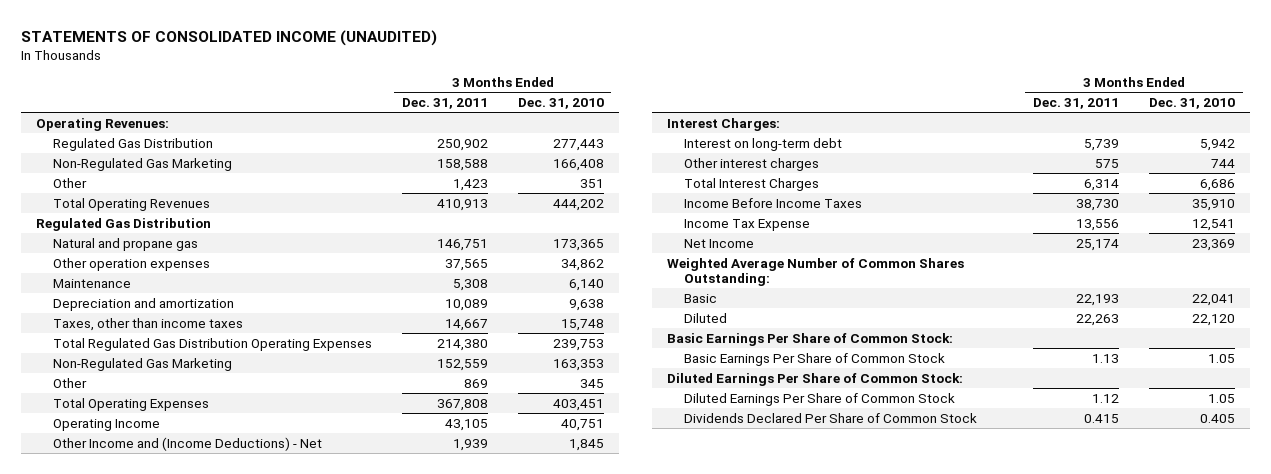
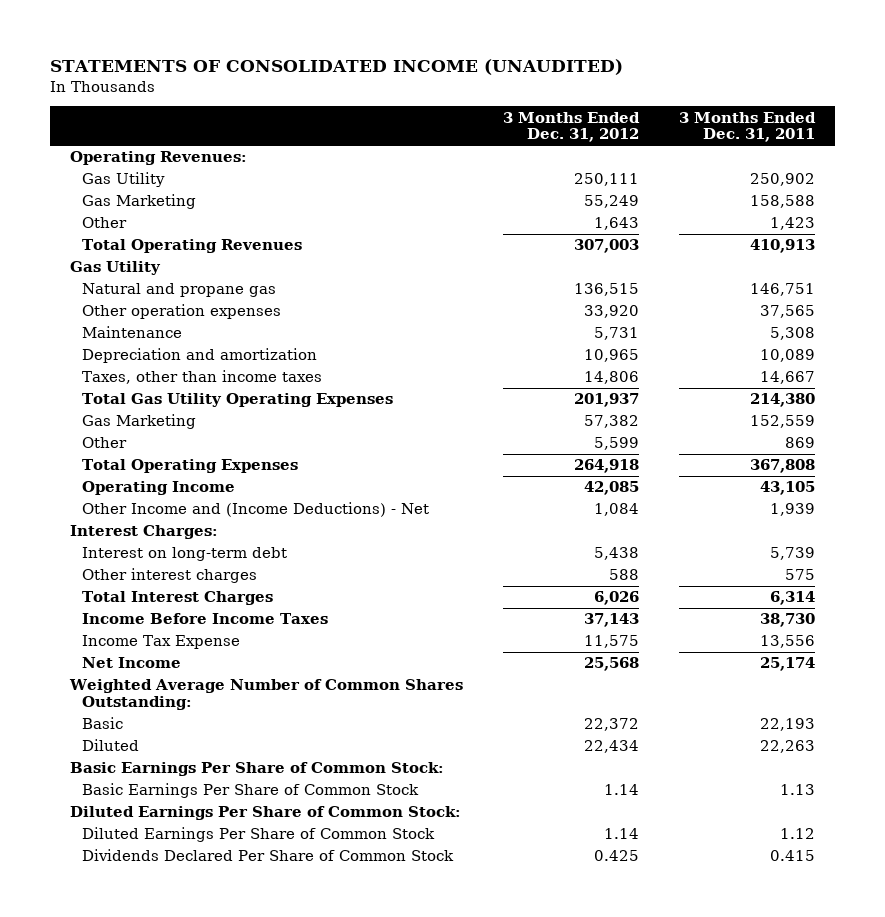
[517,98,604,110] Dec. 31, 2010 -> none
none -> [502,111,640,143] 3 Months Ended Dec. 31, 2012
[52,137,213,151] Regulated Gas Distribution -> [82,172,166,188] Gas Utility
[52,157,232,171] Non-Regulated Gas Marketing -> [82,194,197,210] Gas Marketing
[36,217,212,231] Regulated Gas Distribution -> [70,261,162,276] Gas Utility
[52,337,372,351] Total Regulated Gas Distribution Operating Expenses -> [82,393,394,408] Total Gas Utility Operating Expenses
[52,357,232,371] Non-Regulated Gas Marketing -> [82,414,197,430] Gas Marketing

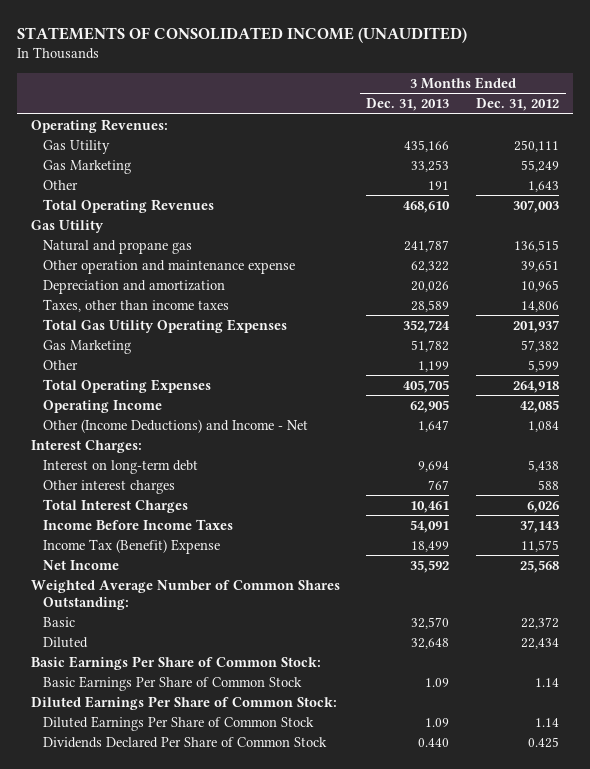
[678,111,816,143] 3 Months Ended Dec. 31, 2011 -> none
none -> [366,98,450,112] Dec. 31, 2013
[82,304,282,320] Other operation expenses -> none
[82,326,183,339] Maintenance -> none
none -> [43,259,296,274] Other operation and maintenance expense
[82,502,430,518] Other Income and (Income Deductions) - Net -> [43,418,309,433] Other (Income Deductions) and Income - Net
[82,635,241,650] Income Tax Expense -> [43,538,221,554] Income Tax (Benefit) Expense

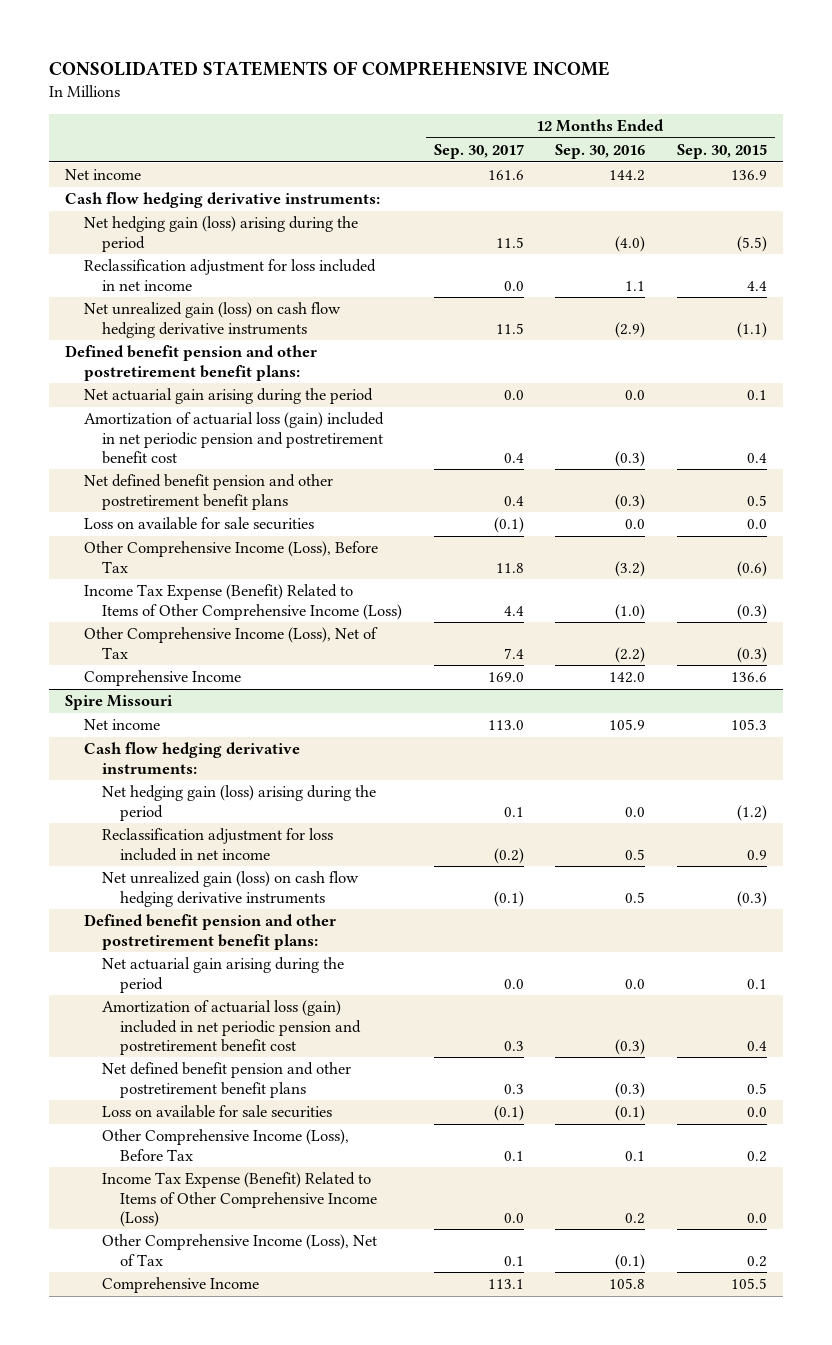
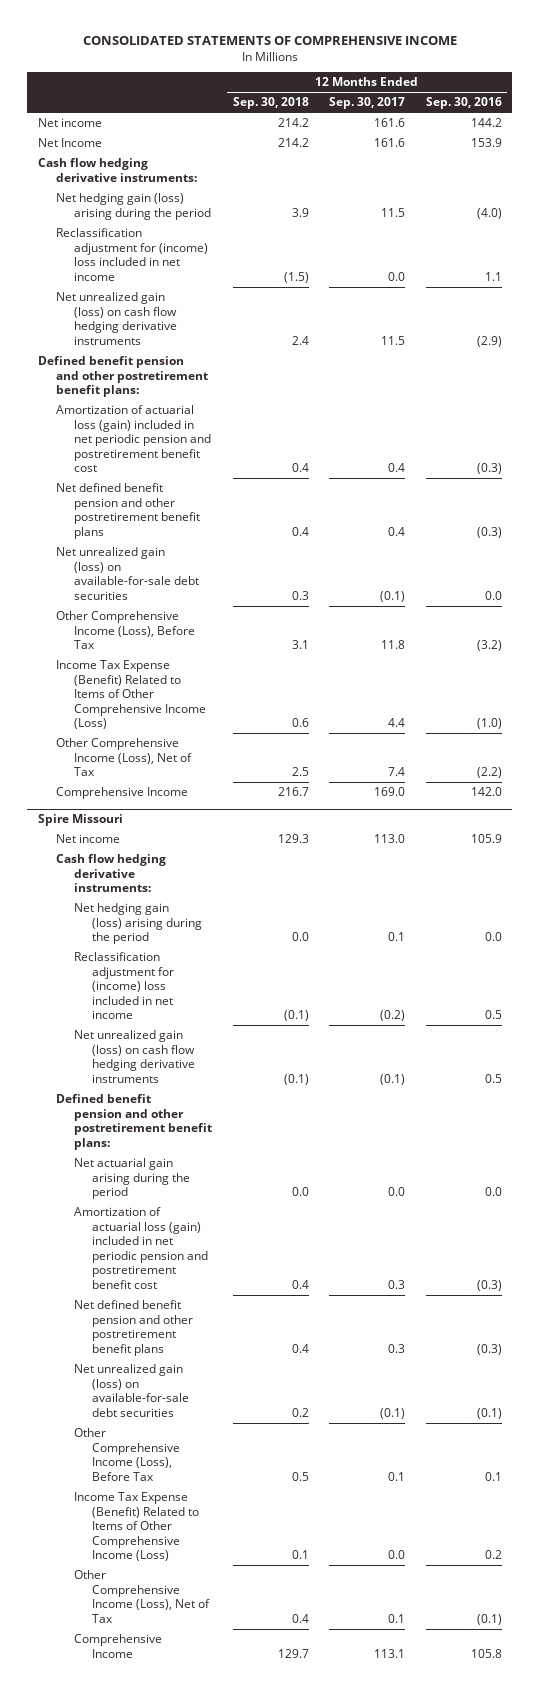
[676,144,767,160] Sep. 30, 2015 -> none
none -> [232,97,309,110] Sep. 30, 2018
none -> [37,138,102,148] Net Income
[83,259,376,291] Reclassification adjustment for loss included in net income -> [55,228,208,281] Reclassification adjustment for (income) loss included in net income
[83,388,373,405] Net actuarial gain arising during the period -> none
[83,517,314,531] Loss on available for sale securities -> [55,547,199,600] Net unrealized gain (loss) on available-for-sale debt securities
[102,828,334,861] Reclassification adjustment for loss included in net income -> [73,952,175,1020] Reclassification adjustment for (income) loss included in net income
[102,1105,333,1119] Loss on available for sale securities -> [73,1364,190,1417] Net unrealized gain (loss) on available-for-sale debt securities

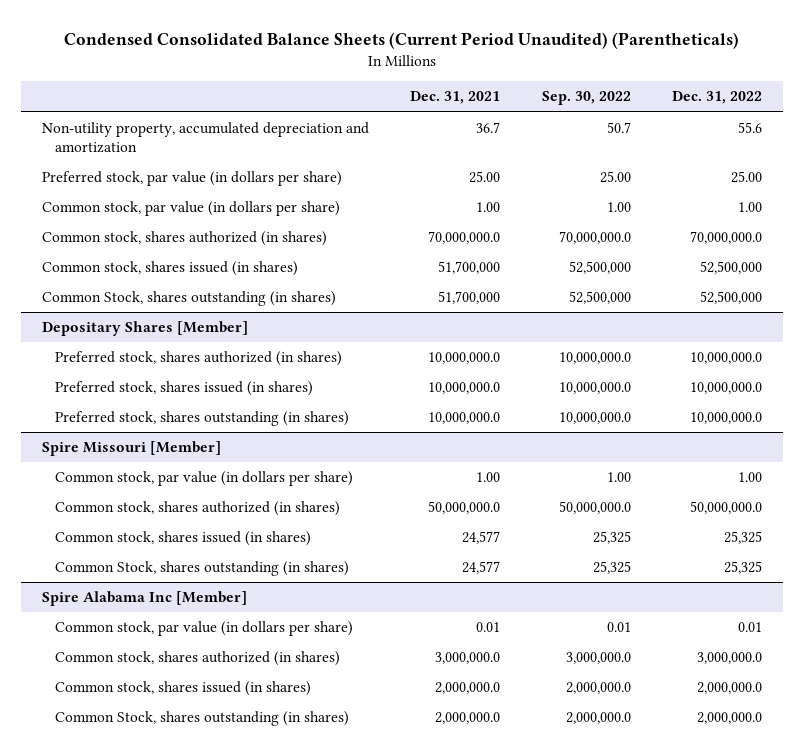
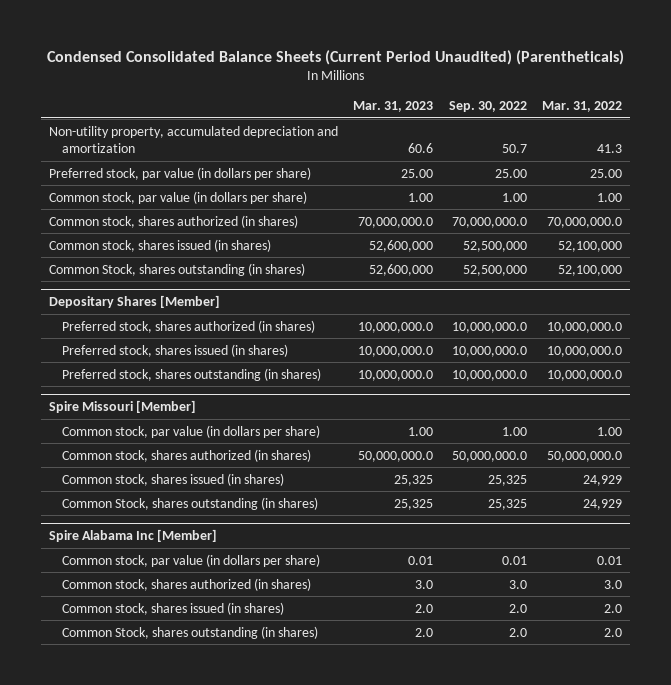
[410,91,501,105] Dec. 31, 2021 -> none
[672,91,763,105] Dec. 31, 2022 -> none
none -> [353,100,434,112] Mar. 31, 2023
none -> [542,100,623,112] Mar. 31, 2022
[565,652,631,665] 3,000,000.0 -> [508,579,527,589] 3.0
[565,682,631,695] 2,000,000.0 -> [508,603,527,613] 2.0
[565,712,631,725] 2,000,000.0 -> [508,627,527,637] 2.0

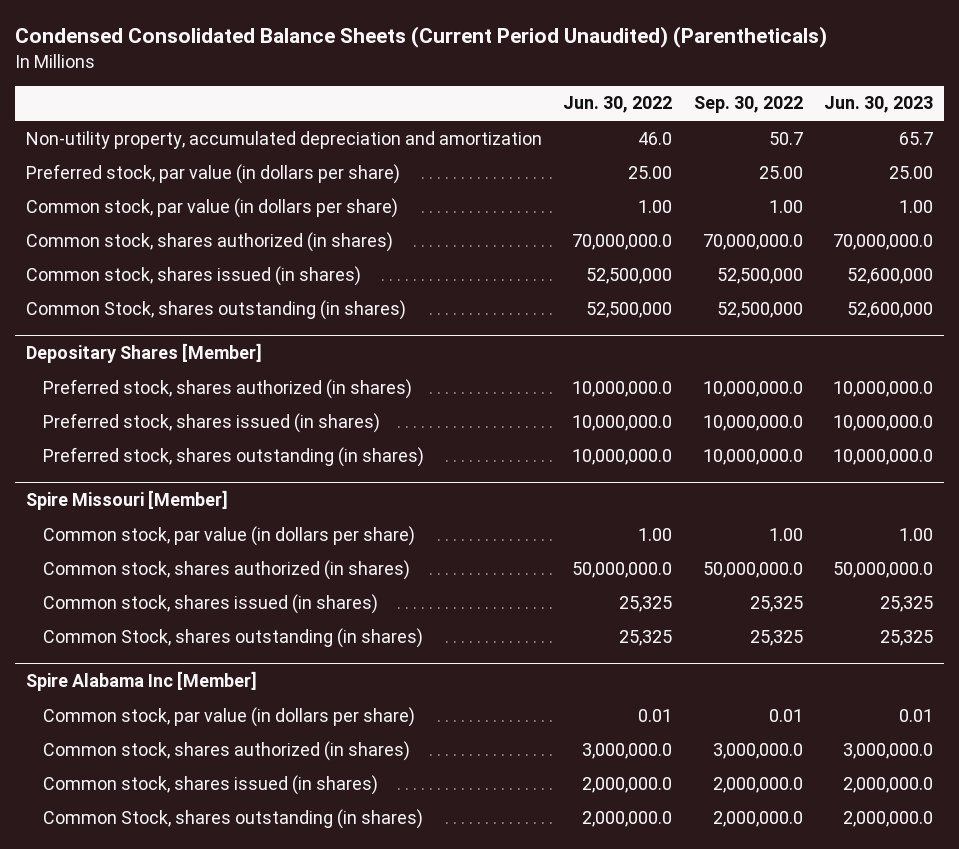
[353,100,434,112] Mar. 31, 2023 -> none
[542,100,623,112] Mar. 31, 2022 -> none
none -> [563,96,673,114] Jun. 30, 2022
none -> [823,96,933,114] Jun. 30, 2023
[508,579,527,589] 3.0 -> [712,742,803,759] 3,000,000.0
[508,603,527,613] 2.0 -> [712,776,803,793] 2,000,000.0
[508,627,527,637] 2.0 -> [712,810,803,827] 2,000,000.0

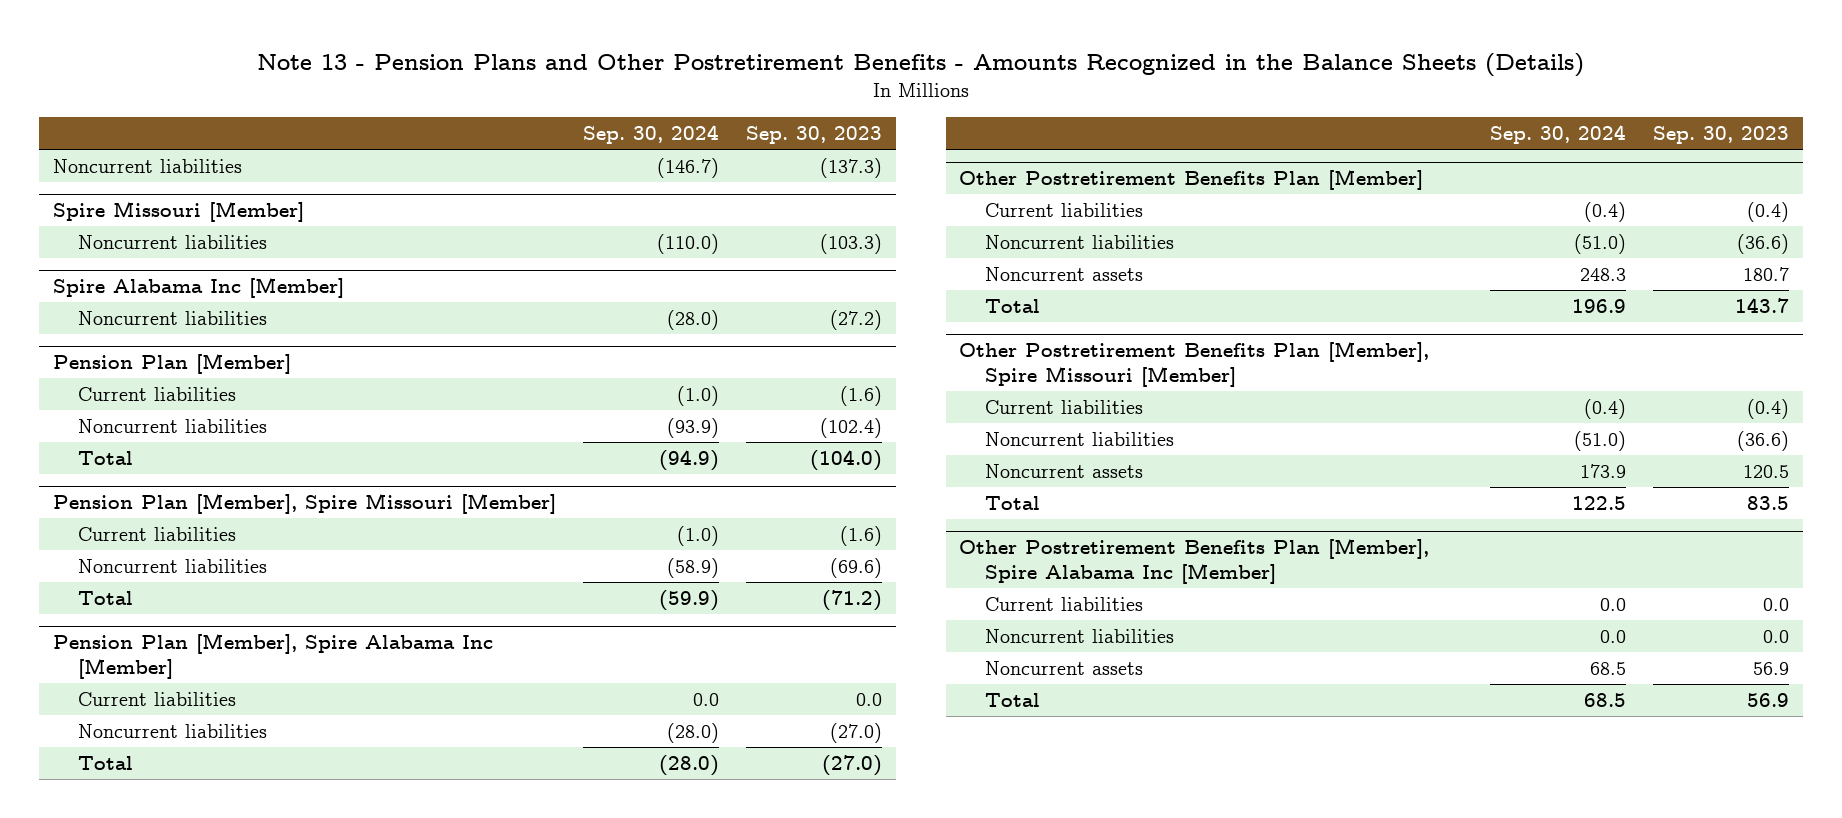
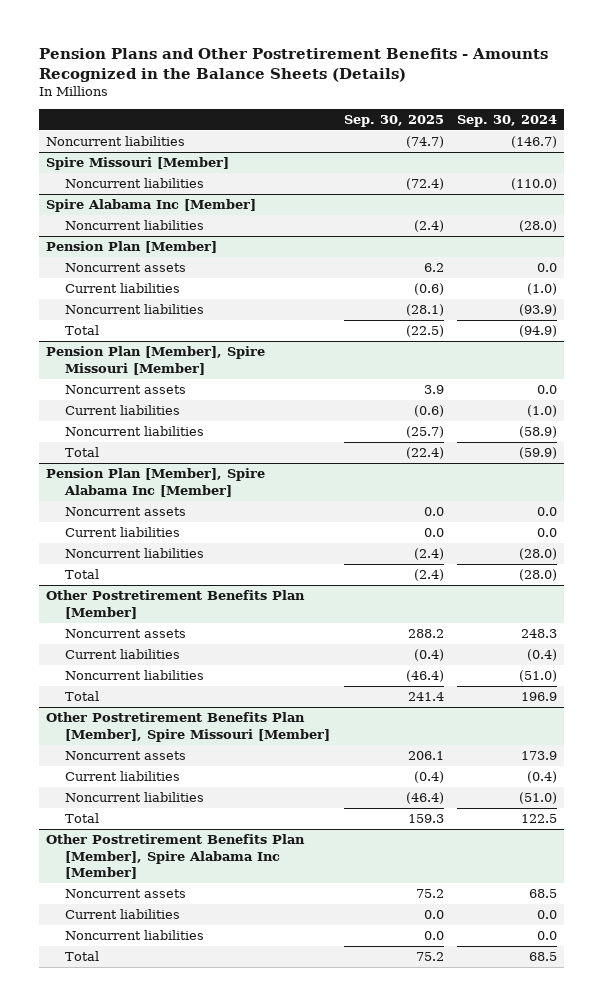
[256,53,1584,78] Note 13 - Pension Plans and Other Postretirement Benefits - Amounts Recognized in the Balance Sheets (Details) -> [38,47,548,82] Pension Plans and Other Postretirement Benefits - Amounts Recognized in the Balance Sheets (Details)
[746,126,883,145] Sep. 30, 2023 -> none
none -> [343,114,444,127] Sep. 30, 2025
none -> [65,263,187,273] Noncurrent assets
none -> [65,385,187,395] Noncurrent assets
none -> [65,507,187,517] Noncurrent assets
[984,267,1143,282] Noncurrent assets -> [65,629,187,639] Noncurrent assets
[984,464,1143,479] Noncurrent assets -> [65,751,187,761] Noncurrent assets
[984,661,1143,676] Noncurrent assets -> [65,889,187,899] Noncurrent assets

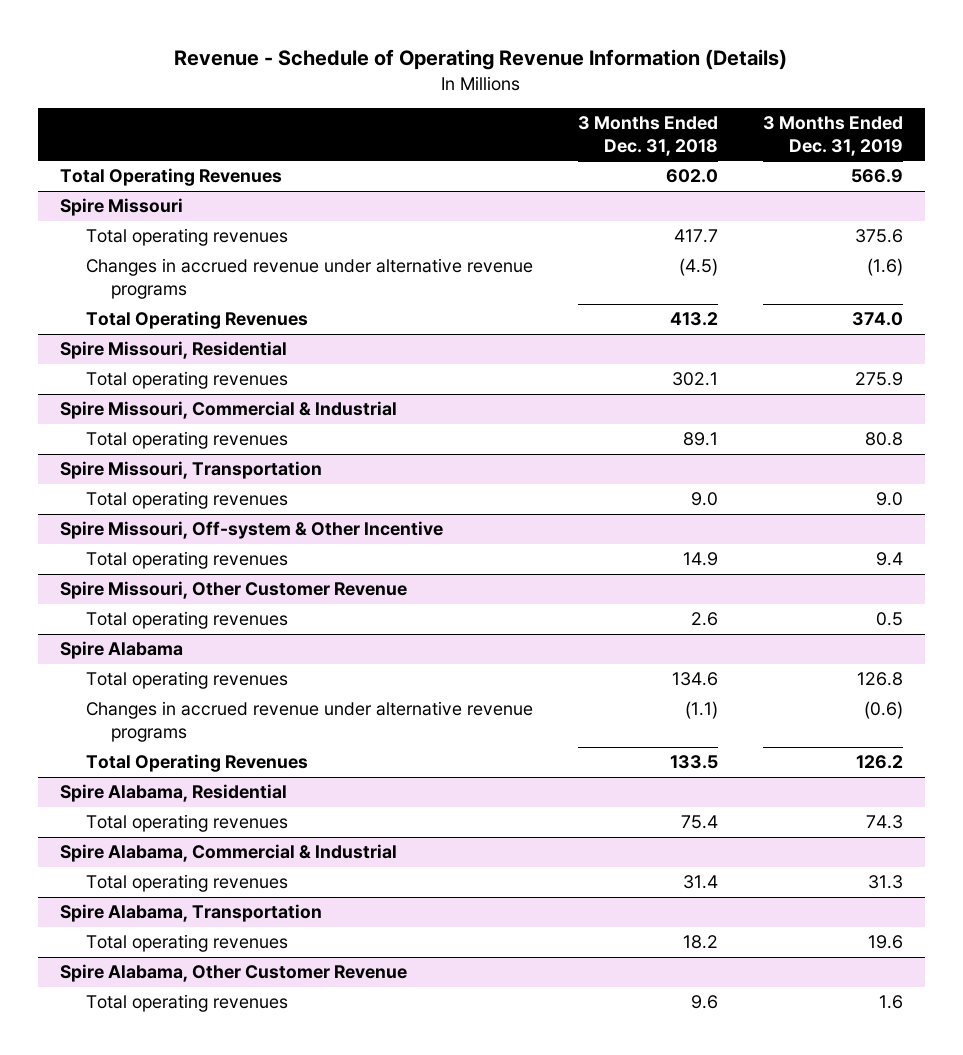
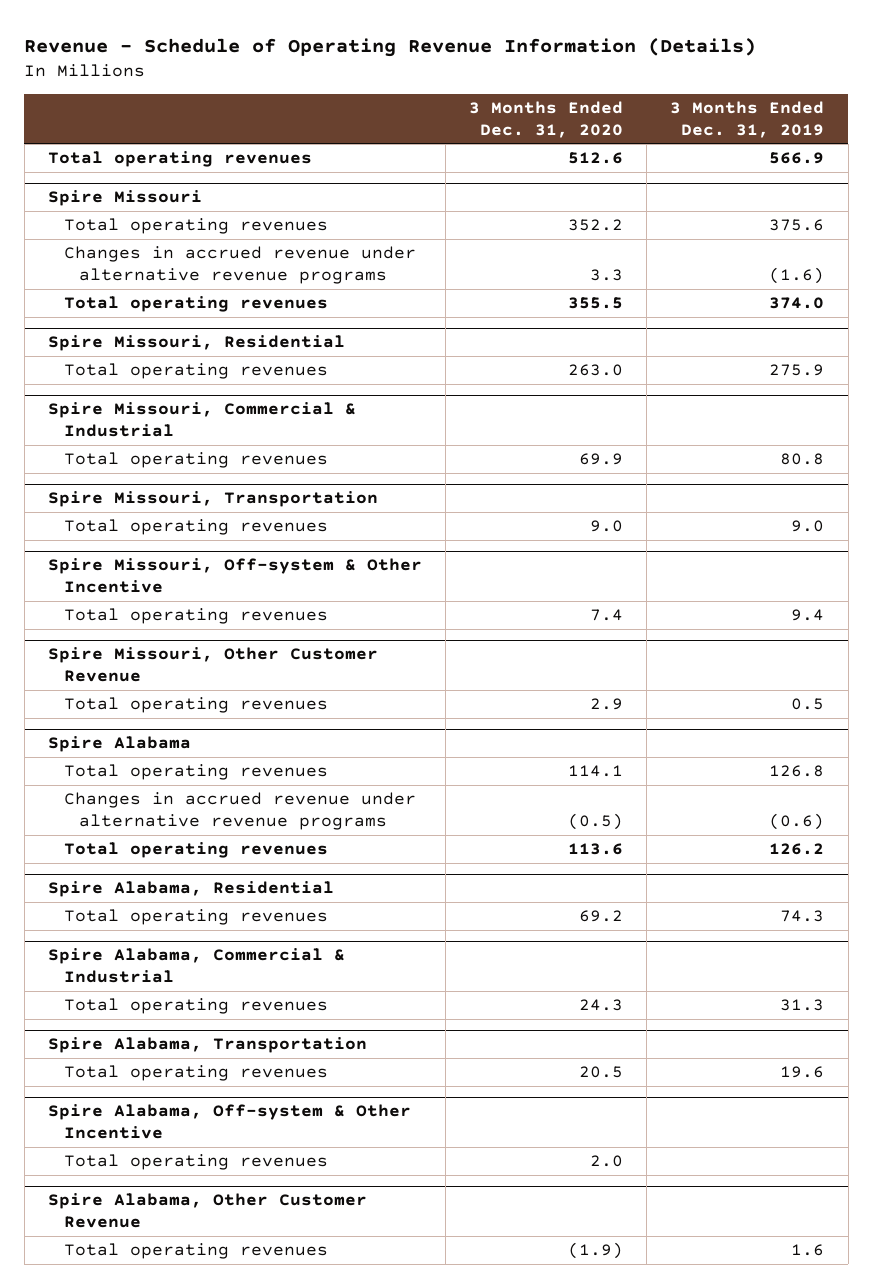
[577,115,718,156] 3 Months Ended Dec. 31, 2018 -> none
none -> [469,100,624,138] 3 Months Ended Dec. 31, 2020
[60,168,283,187] Total Operating Revenues -> [47,151,312,168] Total operating revenues
[85,311,308,330] Total Operating Revenues -> [63,296,328,313] Total operating revenues
[85,754,308,773] Total Operating Revenues -> [63,842,328,859] Total operating revenues
none -> [47,1104,411,1140] Spire Alabama, Off-system & Other Incentive
none -> [63,1154,328,1171] Total operating revenues

